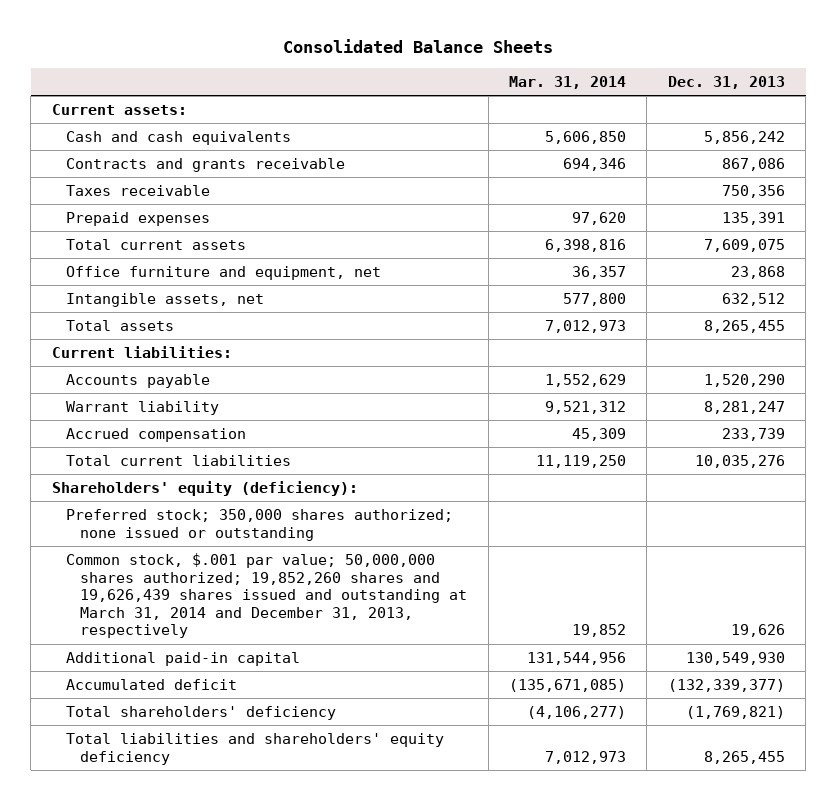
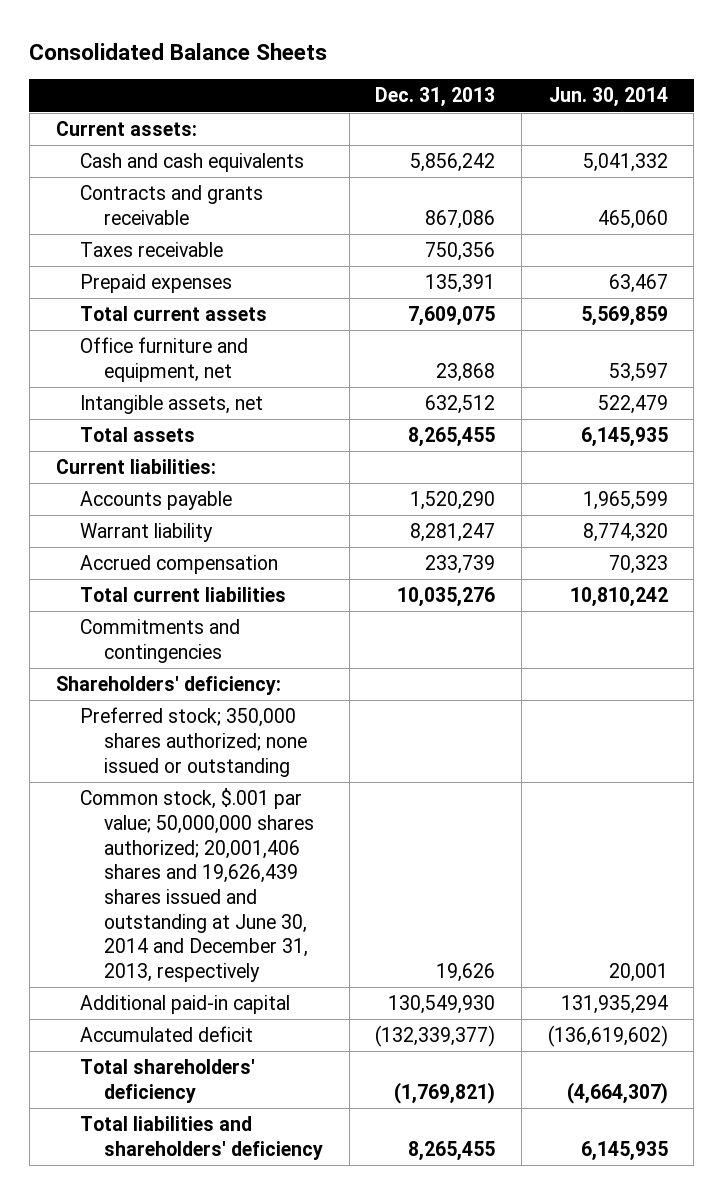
[508,75,626,89] Mar. 31, 2014 -> none
none -> [548,87,668,108] Jun. 30, 2014
none -> [79,619,240,663] Commitments and contingencies
[51,480,358,496] Shareholders' equity (deficiency): -> [55,676,281,696] Shareholders' deficiency:
[65,552,468,639] Common stock, $.001 par value; 50,000,000 shares authorized; 19,852,260 shares and 19,626,439 shares issued and outstanding at March 31, 2014 and December 31, 2013, respectively -> [79,788,314,982] Common stock, $.001 par value; 50,000,000 shares authorized; 20,001,406 shares and 19,626,439 shares issued and outstanding at June 30, 2014 and December 31, 2013, respectively
[65,732,444,765] Total liabilities and shareholders' equity deficiency -> [79,1116,323,1160] Total liabilities and shareholders' deficiency

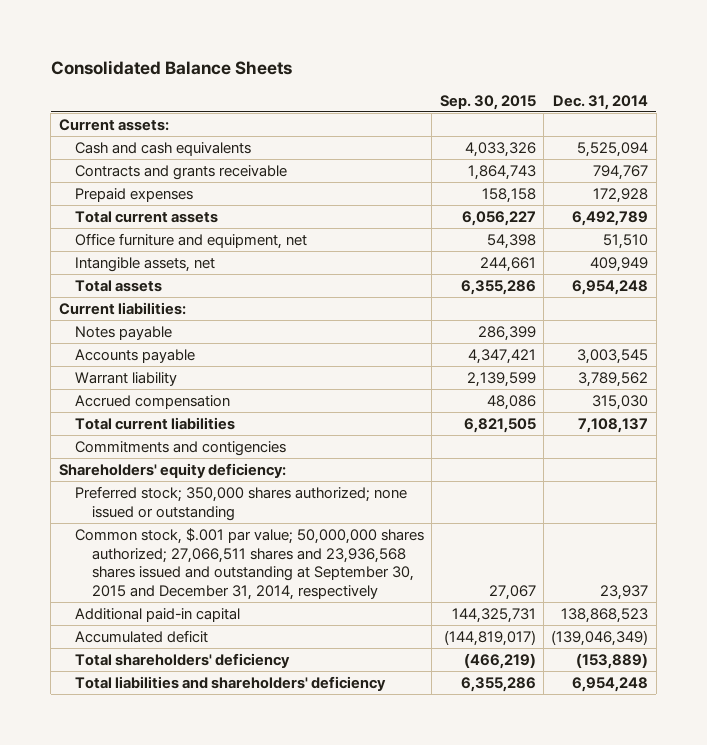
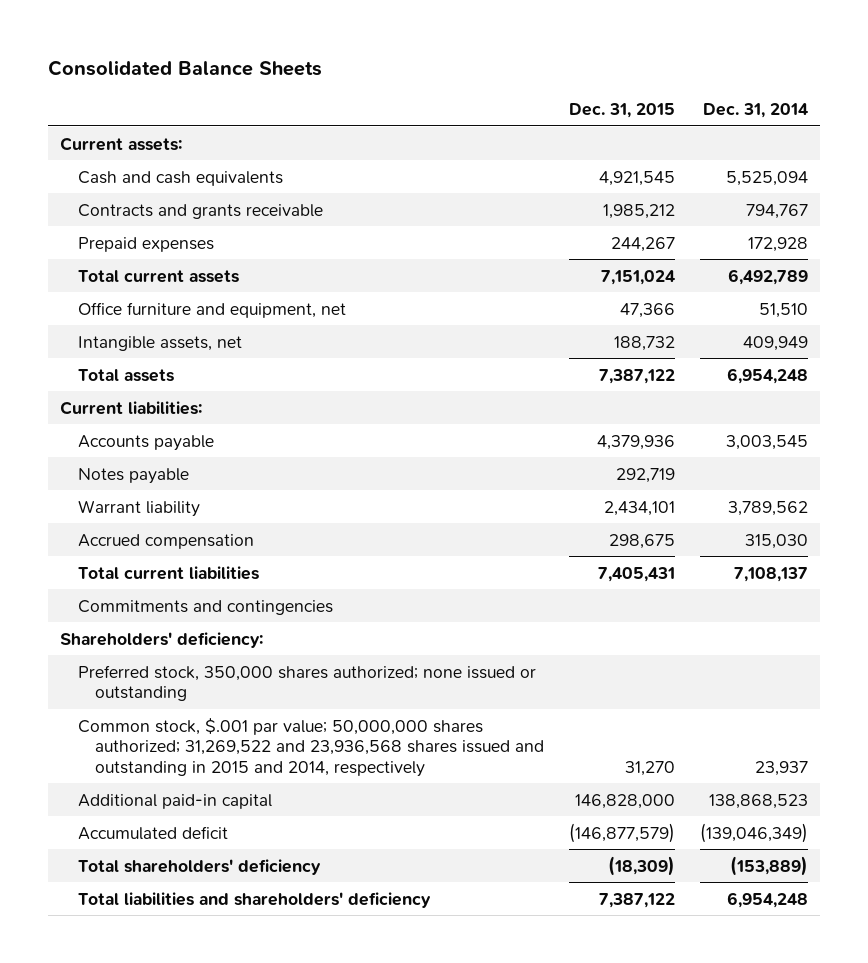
[439,94,536,110] Sep. 30, 2015 -> none
none -> [569,103,676,119] Dec. 31, 2015
[75,325,173,340] Notes payable -> [77,467,189,484] Notes payable
[75,440,287,456] Commitments and contigencies -> [77,599,333,615] Commitments and contingencies
[58,462,286,478] Shareholders' equity deficiency: -> [60,631,264,648] Shareholders' deficiency:
[75,485,408,521] Preferred stock; 350,000 shares authorized; none issued or outstanding -> [77,664,536,702] Preferred stock, 350,000 shares authorized; none issued or outstanding
[75,527,425,601] Common stock, $.001 par value; 50,000,000 shares authorized; 27,066,511 shares and 23,936,568 shares issued and outstanding at September 30, 2015 and December 31, 2014, respectively -> [77,717,545,777] Common stock, $.001 par value; 50,000,000 shares authorized; 31,269,522 and 23,936,568 shares issued and outstanding in 2015 and 2014, respectively

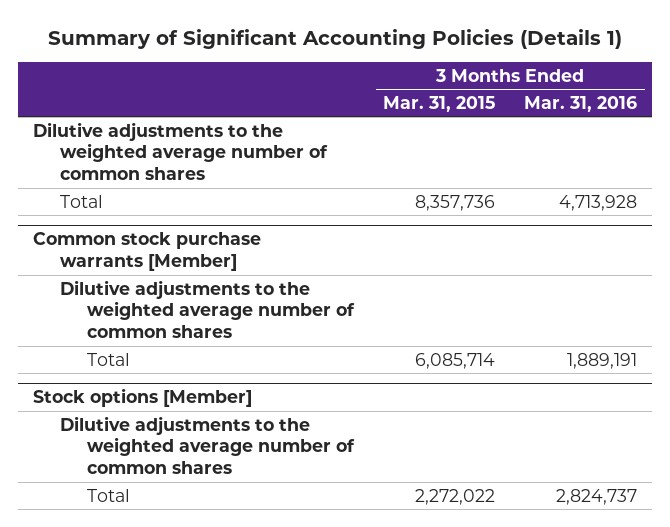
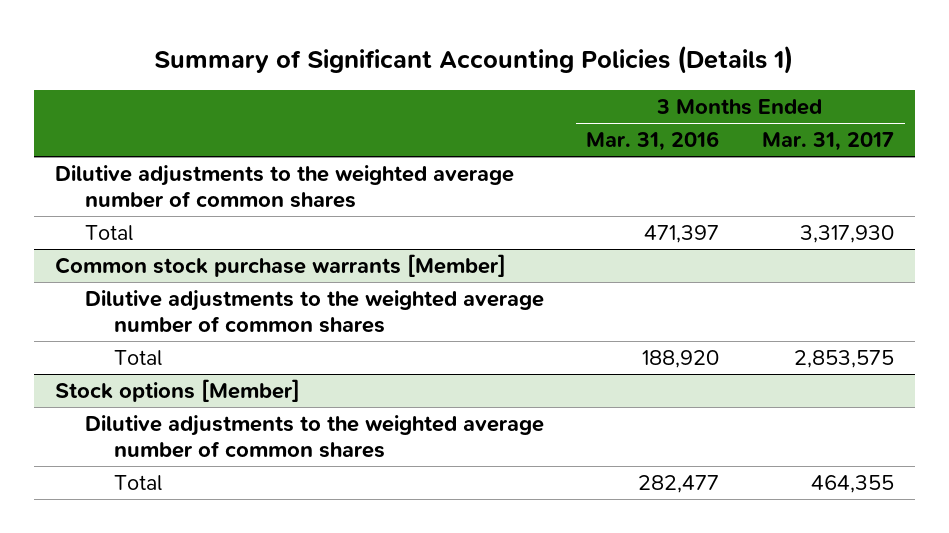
[382,95,495,112] Mar. 31, 2015 -> none
none -> [761,132,894,152] Mar. 31, 2017
[559,194,638,211] 4,713,928 -> [644,225,720,244] 471,397
[567,352,638,369] 1,889,191 -> [642,350,720,369] 188,920
[556,488,638,505] 2,824,737 -> [638,475,720,494] 282,477

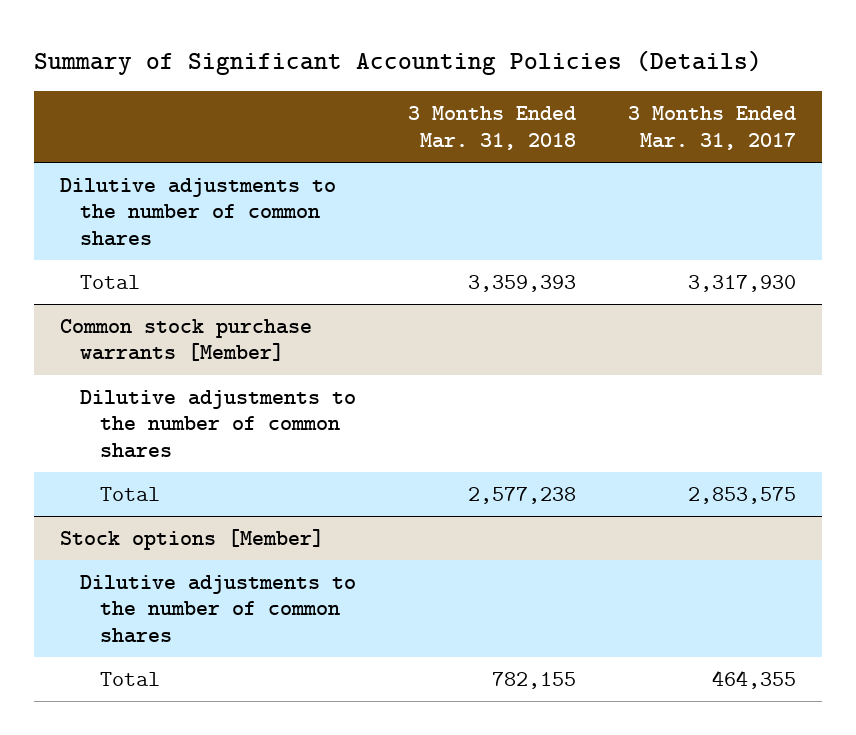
[154,45,794,75] Summary of Significant Accounting Policies (Details 1) -> [33,49,762,75] Summary of Significant Accounting Policies (Details)
[586,131,720,152] Mar. 31, 2016 -> none
none -> [407,106,576,150] 3 Months Ended Mar. 31, 2018
[55,165,515,208] Dilutive adjustments to the weighted average number of common shares -> [59,178,336,246] Dilutive adjustments to the number of common shares
[84,290,544,333] Dilutive adjustments to the weighted average number of common shares -> [79,390,356,458] Dilutive adjustments to the number of common shares
[84,415,544,458] Dilutive adjustments to the weighted average number of common shares -> [79,575,356,643] Dilutive adjustments to the number of common shares

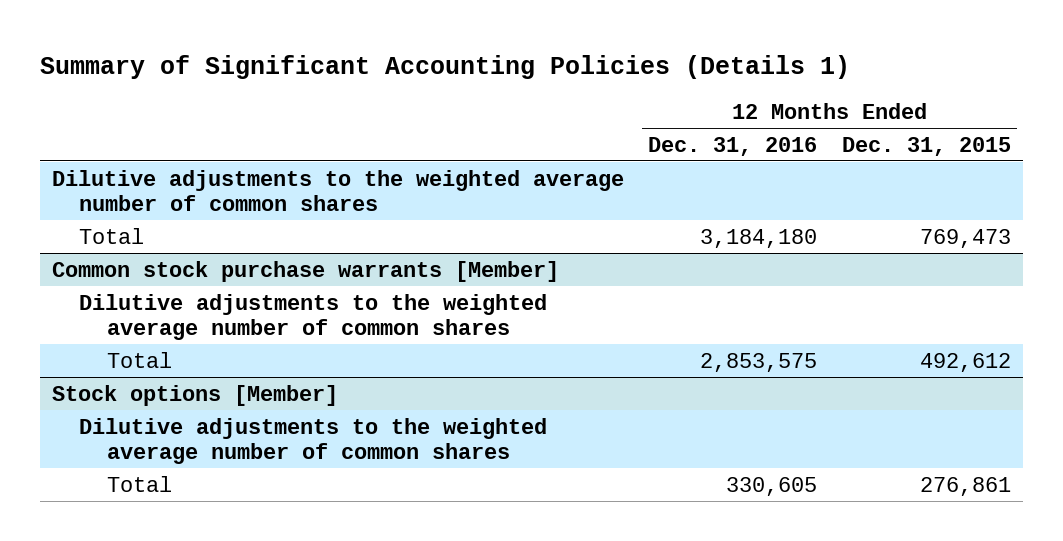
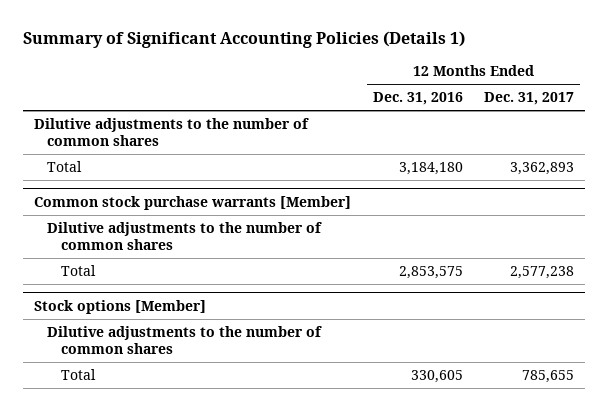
[841,136,1011,156] Dec. 31, 2015 -> none
none -> [484,92,575,106] Dec. 31, 2017
[51,169,624,211] Dilutive adjustments to the weighted average number of common shares -> [33,118,309,147] Dilutive adjustments to the number of common shares
[79,293,548,340] Dilutive adjustments to the weighted average number of common shares -> [47,222,323,251] Dilutive adjustments to the number of common shares
[79,417,548,464] Dilutive adjustments to the weighted average number of common shares -> [47,326,323,355] Dilutive adjustments to the number of common shares

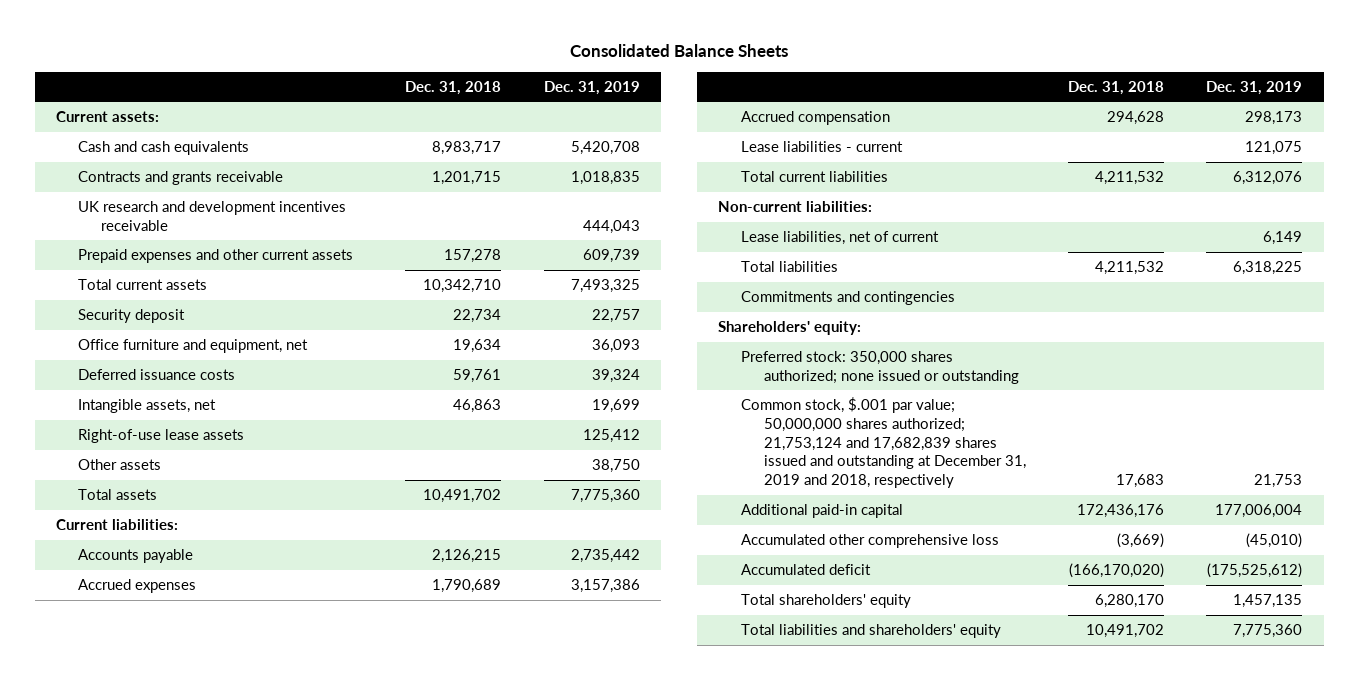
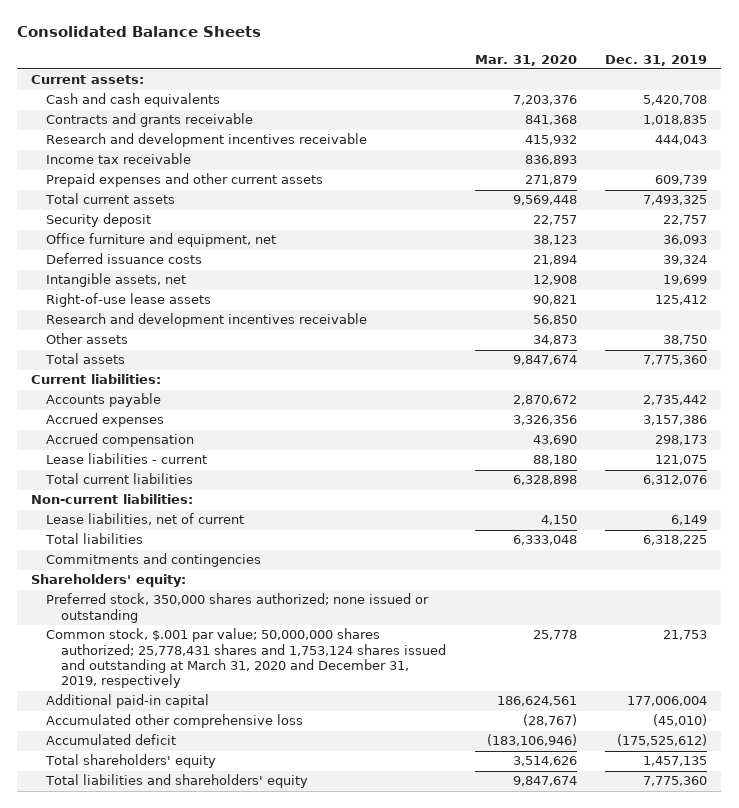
[405,80,502,95] Dec. 31, 2018 -> none
none -> [474,54,577,66] Mar. 31, 2020
[78,201,347,231] UK research and development incentives receivable -> [46,133,368,148] Research and development incentives receivable
none -> [46,153,192,165] Income tax receivable
none -> [46,313,368,328] Research and development incentives receivable
[741,351,1019,384] Preferred stock: 350,000 shares authorized; none issued or outstanding -> [46,593,430,623] Preferred stock, 350,000 shares authorized; none issued or outstanding
[741,397,1026,489] Common stock, $.001 par value; 50,000,000 shares authorized; 21,753,124 and 17,682,839 shares issued and outstanding at December 31, 2019 and 2018, respectively -> [46,628,447,689] Common stock, $.001 par value; 50,000,000 shares authorized; 25,778,431 shares and 1,753,124 shares issued and outstanding at March 31, 2020 and December 31, 2019, respectively

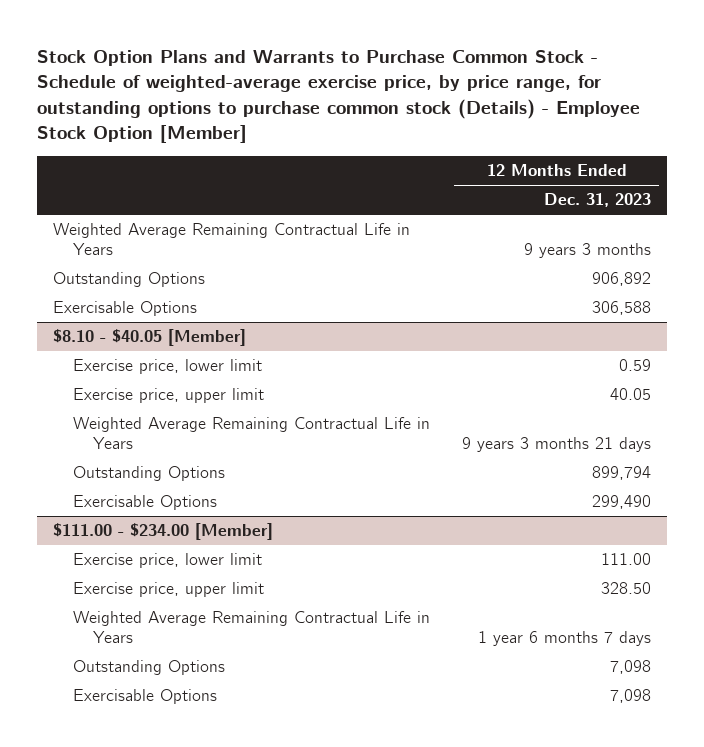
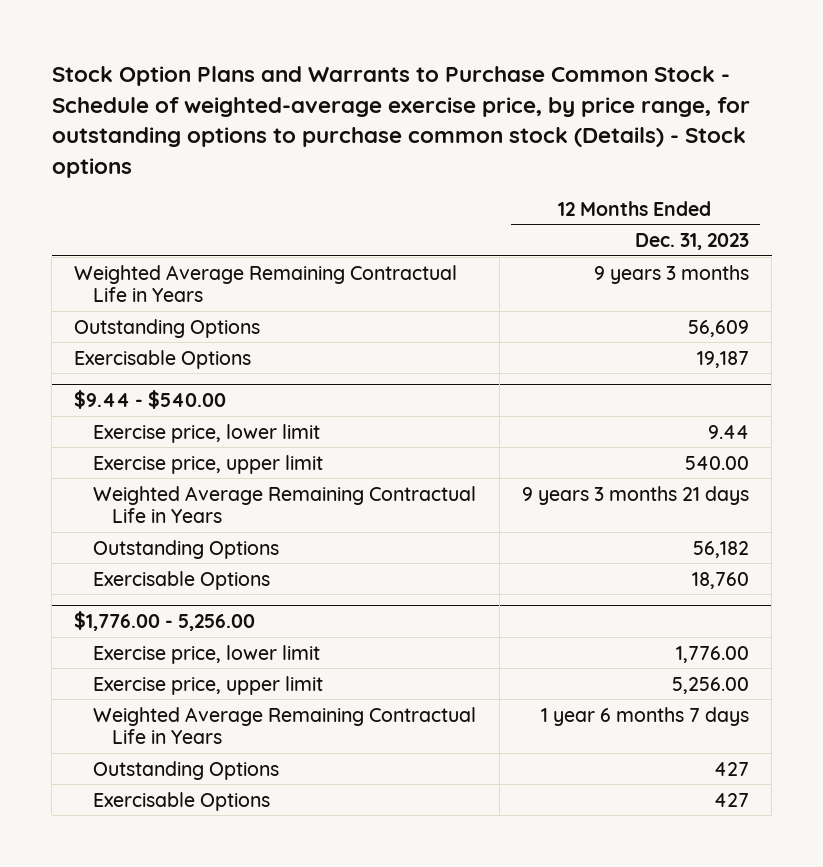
[37,49,641,144] Stock Option Plans and Warrants to Purchase Common Stock - Schedule of weighted-average exercise price, by price range, for outstanding options to purchase common stock (Details) - Employee Stock Option [Member] -> [51,66,750,178] Stock Option Plans and Warrants to Purchase Common Stock - Schedule of weighted-average exercise price, by price range, for outstanding options to purchase common stock (Details) - Stock options
[592,272,652,287] 906,892 -> [687,319,749,337] 56,609
[592,301,652,316] 306,588 -> [696,350,749,368] 19,187
[53,329,247,347] $8.10 - $40.05 [Member] -> [74,389,227,409] $9.44 - $540.00
[619,359,652,372] 0.59 -> [707,424,749,439] 9.44
[610,388,652,401] 40.05 -> [684,455,749,470] 540.00
[592,466,652,481] 899,794 -> [692,540,749,558] 56,182
[592,495,652,510] 299,490 -> [691,571,749,589] 18,760
[53,523,274,541] $111.00 - $234.00 [Member] -> [74,610,256,631] $1,776.00 - 5,256.00
[601,553,652,566] 111.00 -> [675,645,749,663] 1,776.00
[601,582,652,595] 328.50 -> [671,676,749,694] 5,256.00
[610,660,652,675] 7,098 -> [713,761,749,776] 427
[610,689,652,704] 7,098 -> [713,792,749,807] 427

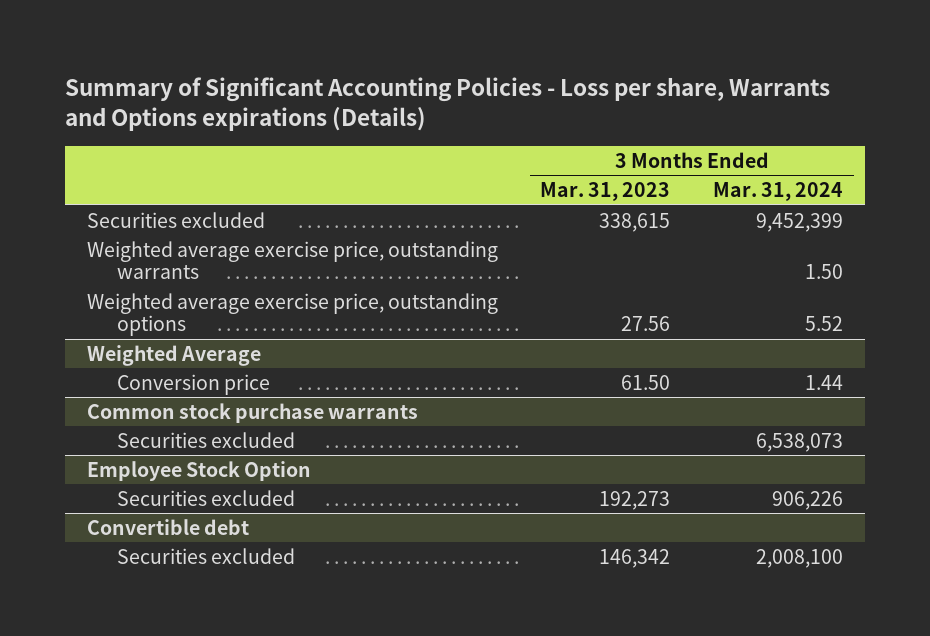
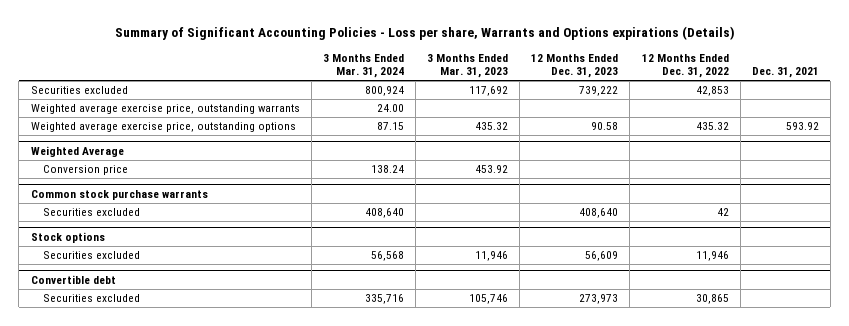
none -> [531,53,619,79] 12 Months Ended Dec. 31, 2023
none -> [641,53,729,79] 12 Months Ended Dec. 31, 2022
none -> [751,67,819,79] Dec. 31, 2021
[599,212,671,232] 338,615 -> [469,86,509,97] 117,692
[756,212,844,232] 9,452,399 -> [364,86,404,97] 800,924
[805,264,844,280] 1.50 -> [376,104,404,113] 24.00
[621,316,671,332] 27.56 -> [475,122,509,131] 435.32
[805,316,844,332] 5.52 -> [376,122,404,131] 87.15
[621,374,671,390] 61.50 -> [475,165,509,174] 453.92
[805,374,844,390] 1.44 -> [370,165,404,174] 138.24
[756,432,844,452] 6,538,073 -> [364,208,404,219] 408,640
[86,460,311,481] Employee Stock Option -> [30,231,105,243] Stock options
[599,490,671,510] 192,273 -> [475,251,509,262] 11,946
[772,490,844,510] 906,226 -> [370,251,404,262] 56,568
[599,548,671,568] 146,342 -> [469,294,509,305] 105,746
[756,548,844,568] 2,008,100 -> [364,294,404,305] 335,716

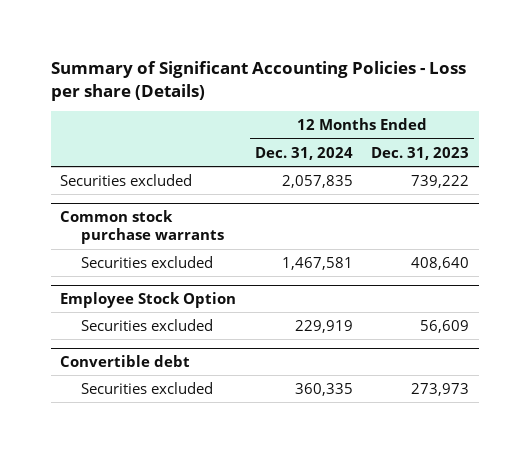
[114,25,735,40] Summary of Significant Accounting Policies - Loss per share, Warrants and Options expirations (Details) -> [50,60,466,101] Summary of Significant Accounting Policies - Loss per share (Details)
[322,53,404,79] 3 Months Ended Mar. 31, 2024 -> none
[427,53,509,79] 3 Months Ended Mar. 31, 2023 -> none
[641,53,729,79] 12 Months Ended Dec. 31, 2022 -> none
[751,67,819,79] Dec. 31, 2021 -> none
none -> [254,146,353,160] Dec. 31, 2024
[30,104,300,115] Weighted average exercise price, outstanding warrants -> none
[30,122,296,133] Weighted average exercise price, outstanding options -> none
[30,145,124,157] Weighted Average -> none
[43,165,129,176] Conversion price -> none
[30,231,105,243] Stock options -> [59,292,236,309] Employee Stock Option

